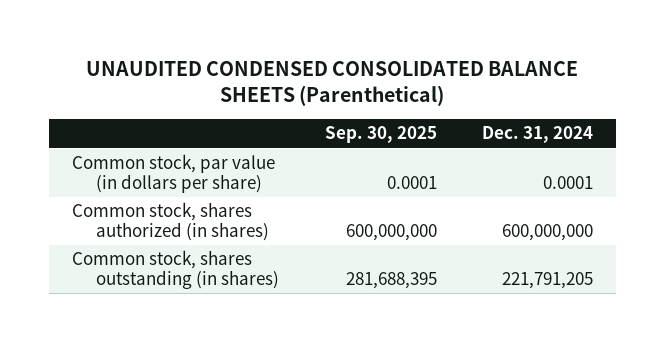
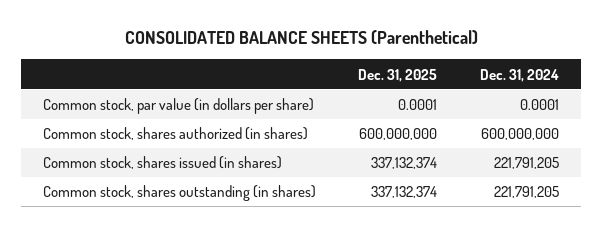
[86,60,579,107] UNAUDITED CONDENSED CONSOLIDATED BALANCE SHEETS (Parenthetical) -> [124,30,478,45] CONSOLIDATED BALANCE SHEETS (Parenthetical)
[324,126,437,144] Sep. 30, 2025 -> none
none -> [358,68,438,82] Dec. 31, 2025
none -> [42,156,282,170] Common stock, shares issued (in shares)

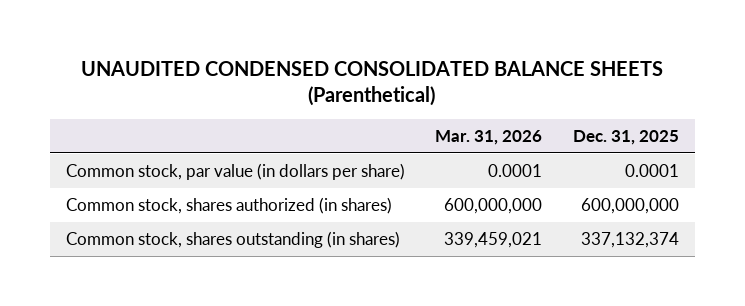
[124,30,478,45] CONSOLIDATED BALANCE SHEETS (Parenthetical) -> [81,61,664,107] UNAUDITED CONDENSED CONSOLIDATED BALANCE SHEETS (Parenthetical)
[480,68,560,82] Dec. 31, 2024 -> none
none -> [435,130,543,146] Mar. 31, 2026
[42,156,282,170] Common stock, shares issued (in shares) -> none

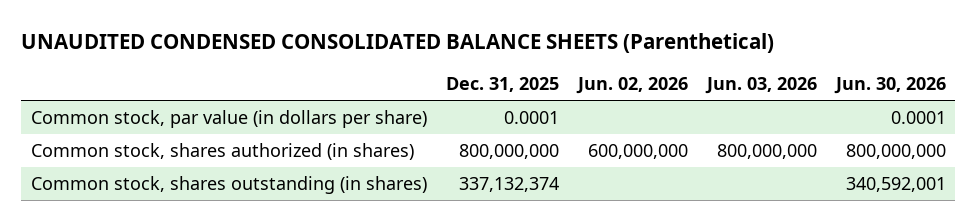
[435,130,543,146] Mar. 31, 2026 -> none
none -> [575,77,688,95] Jun. 02, 2026
none -> [704,77,817,95] Jun. 03, 2026
none -> [833,77,946,95] Jun. 30, 2026
[581,197,680,214] 600,000,000 -> [458,143,559,159] 800,000,000

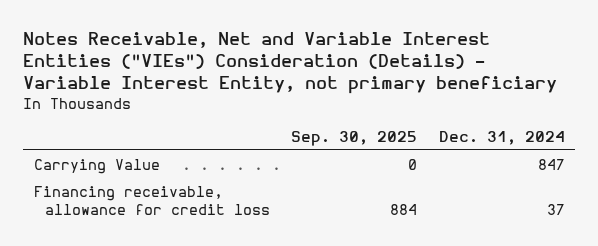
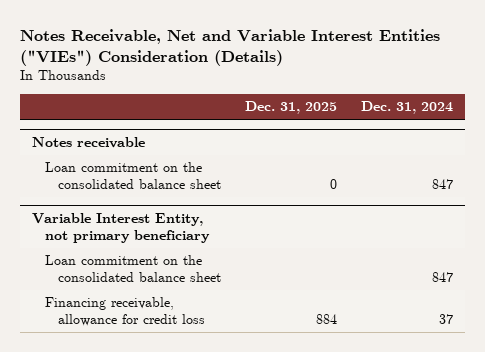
[23,32,558,95] Notes Receivable, Net and Variable Interest Entities ("VIEs") Consideration (Details) - Variable Interest Entity, not primary beneficiary -> [20,29,441,67] Notes Receivable, Net and Variable Interest Entities ("VIEs") Consideration (Details)
[291,130,418,146] Sep. 30, 2025 -> none
none -> [244,101,337,115] Dec. 31, 2025
none -> [32,136,146,148] Notes receivable
[33,158,160,174] Carrying Value -> [45,162,221,190] Loan commitment on the consolidated balance sheet
none -> [32,212,211,243] Variable Interest Entity, not primary beneficiary
none -> [45,255,221,283] Loan commitment on the consolidated balance sheet

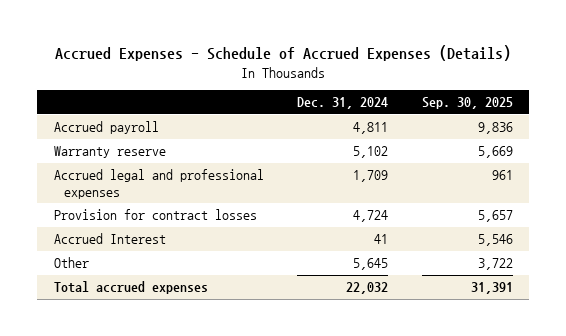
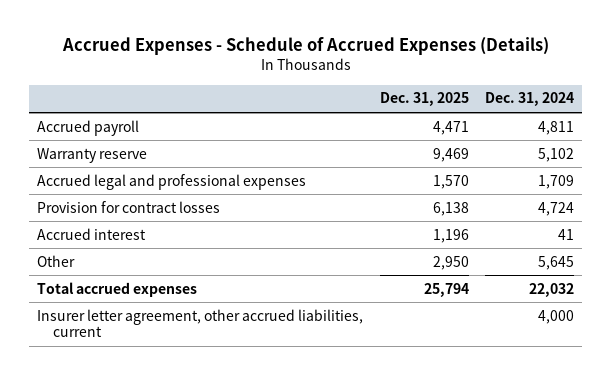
[421,97,513,110] Sep. 30, 2025 -> none
none -> [379,92,469,107] Dec. 31, 2025
[53,233,166,245] Accrued Interest -> [37,227,147,240] Accrued interest
none -> [37,308,364,338] Insurer letter agreement, other accrued liabilities, current

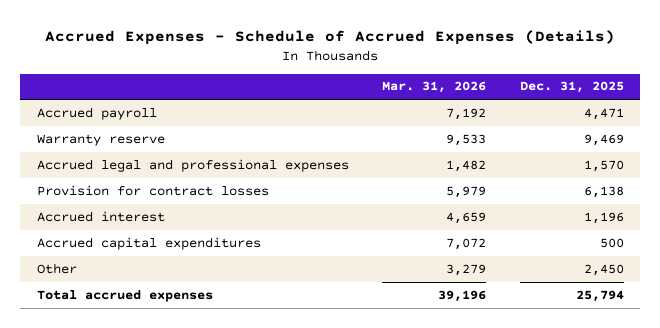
[485,92,575,107] Dec. 31, 2024 -> none
none -> [382,81,487,94] Mar. 31, 2026
none -> [36,236,261,250] Accrued capital expenditures
[432,255,469,270] 2,950 -> [583,263,624,276] 2,450
[37,308,364,338] Insurer letter agreement, other accrued liabilities, current -> none

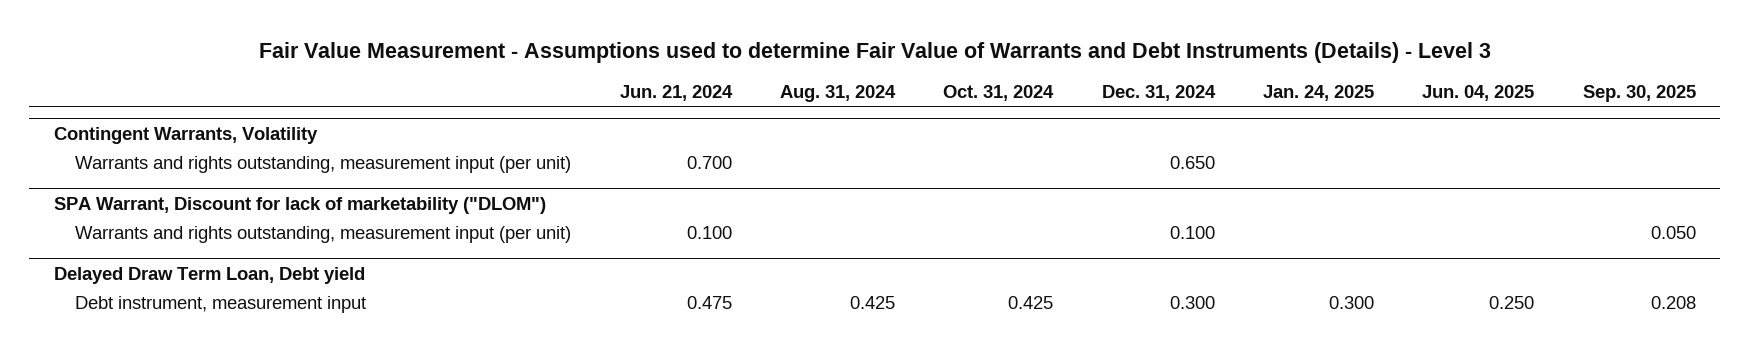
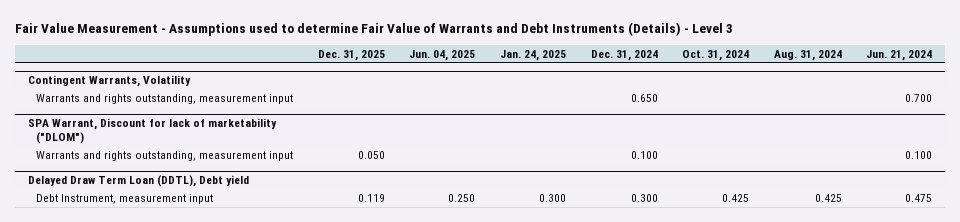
[1582,85,1696,103] Sep. 30, 2025 -> none
none -> [317,49,385,61] Dec. 31, 2025
[75,156,572,174] Warrants and rights outstanding, measurement input (per unit) -> [36,94,294,105] Warrants and rights outstanding, measurement input
[75,226,572,244] Warrants and rights outstanding, measurement input (per unit) -> [36,151,294,162] Warrants and rights outstanding, measurement input
[53,266,365,284] Delayed Draw Term Loan, Debt yield -> [27,175,249,188] Delayed Draw Term Loan (DDTL), Debt yield
[75,296,367,314] Debt instrument, measurement input -> [36,194,214,205] Debt Instrument, measurement input

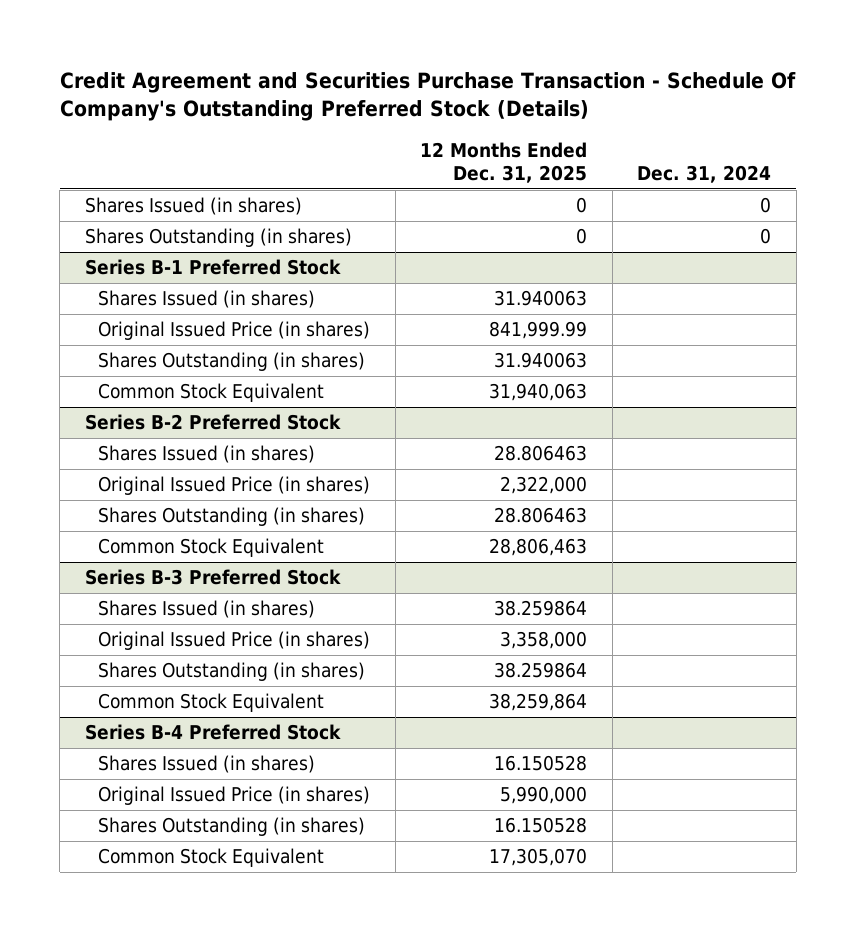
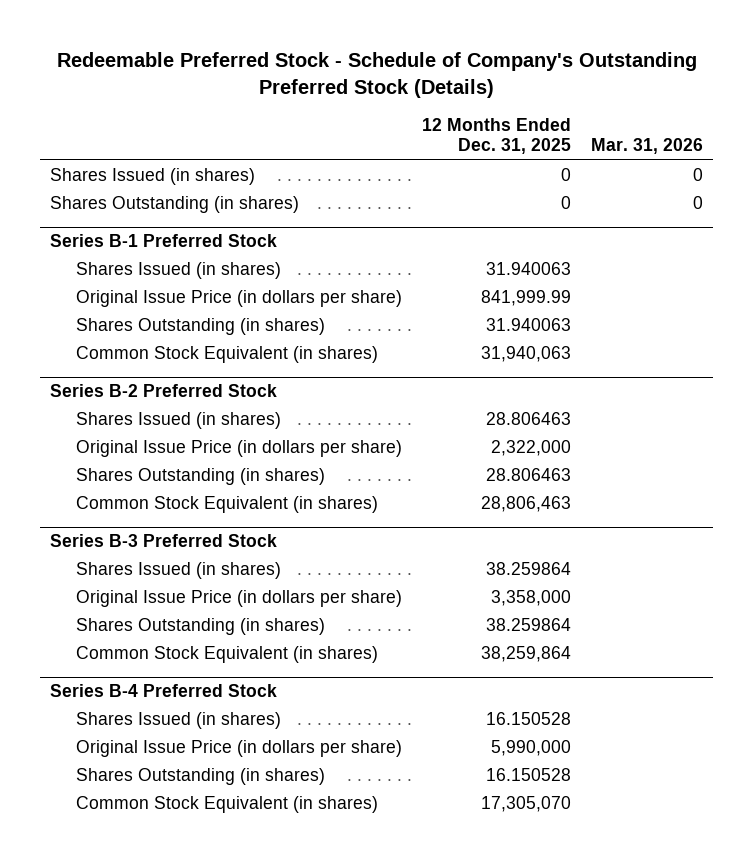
[59,72,796,122] Credit Agreement and Securities Purchase Transaction - Schedule Of Company's Outstanding Preferred Stock (Details) -> [56,52,697,99] Redeemable Preferred Stock - Schedule of Company's Outstanding Preferred Stock (Details)
[637,164,772,183] Dec. 31, 2024 -> none
none -> [591,138,704,155] Mar. 31, 2026
[97,321,370,341] Original Issued Price (in shares) -> [75,290,402,308] Original Issue Price (in dollars per share)
[97,383,324,403] Common Stock Equivalent -> [75,346,378,364] Common Stock Equivalent (in shares)
[97,476,370,496] Original Issued Price (in shares) -> [75,440,402,458] Original Issue Price (in dollars per share)
[97,538,324,558] Common Stock Equivalent -> [75,496,378,514] Common Stock Equivalent (in shares)
[97,631,370,651] Original Issued Price (in shares) -> [75,590,402,608] Original Issue Price (in dollars per share)
[97,693,324,713] Common Stock Equivalent -> [75,646,378,664] Common Stock Equivalent (in shares)
[97,786,370,806] Original Issued Price (in shares) -> [75,740,402,758] Original Issue Price (in dollars per share)
[97,848,324,868] Common Stock Equivalent -> [75,796,378,814] Common Stock Equivalent (in shares)

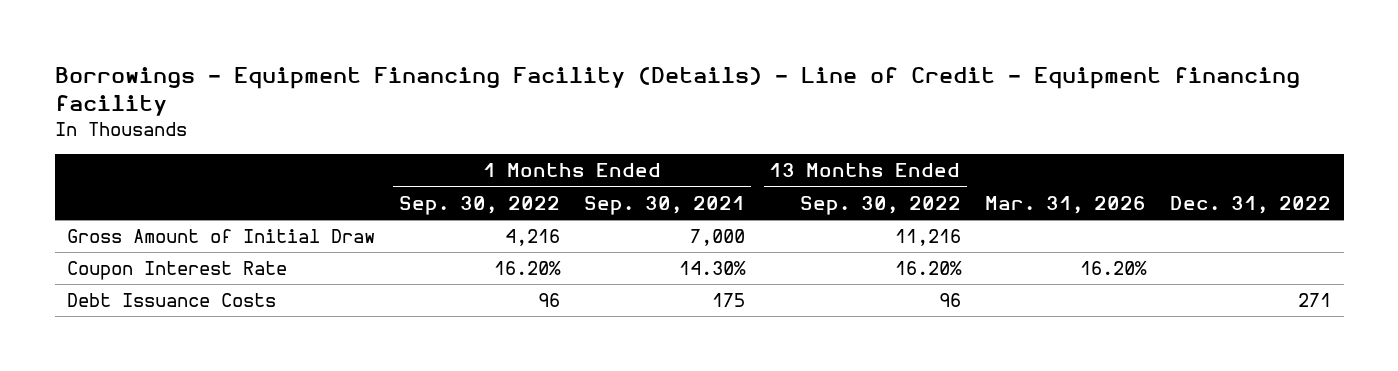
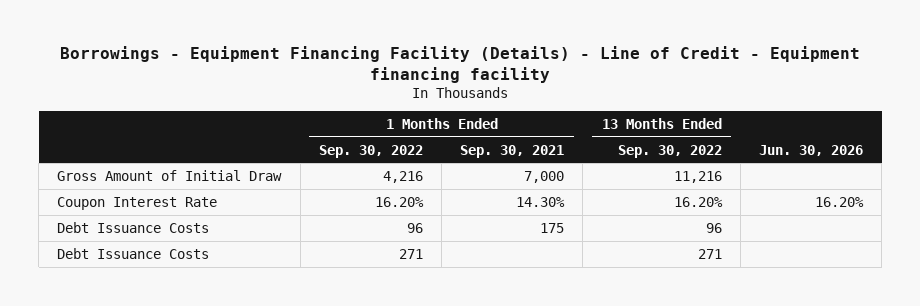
[985,195,1147,214] Mar. 31, 2026 -> none
[1170,195,1332,214] Dec. 31, 2022 -> none
none -> [759,144,864,156] Jun. 30, 2026
none -> [57,247,210,259] Debt Issuance Costs

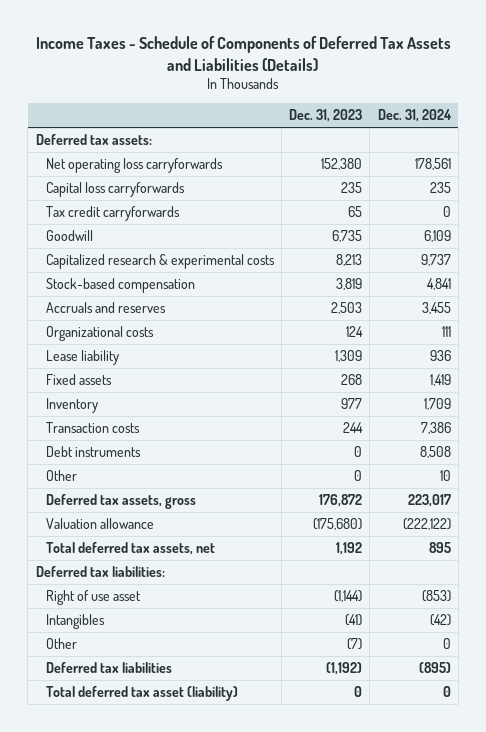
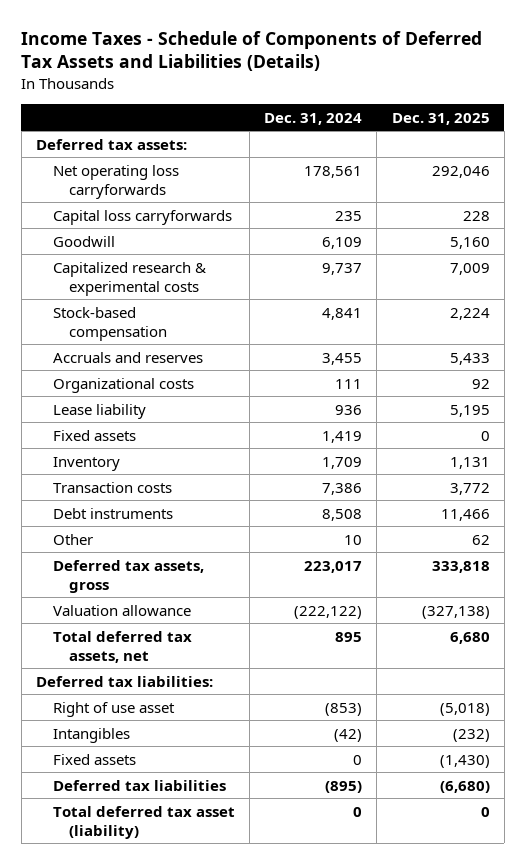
[289,109,363,123] Dec. 31, 2023 -> none
none -> [391,112,490,125] Dec. 31, 2025
[45,206,180,222] Tax credit carryforwards -> none
[45,638,77,650] Other -> none
none -> [52,753,136,765] Fixed assets

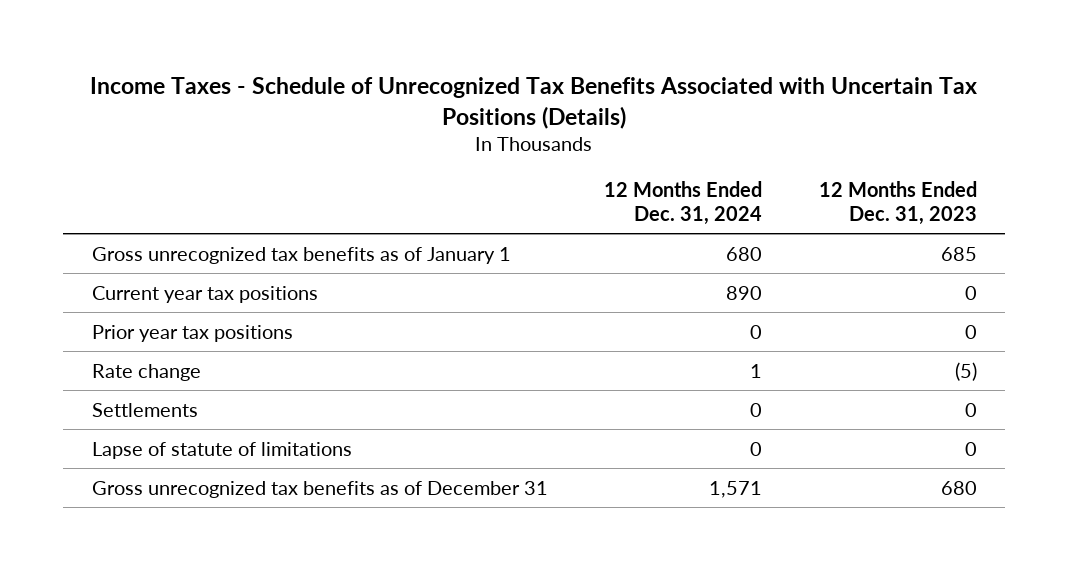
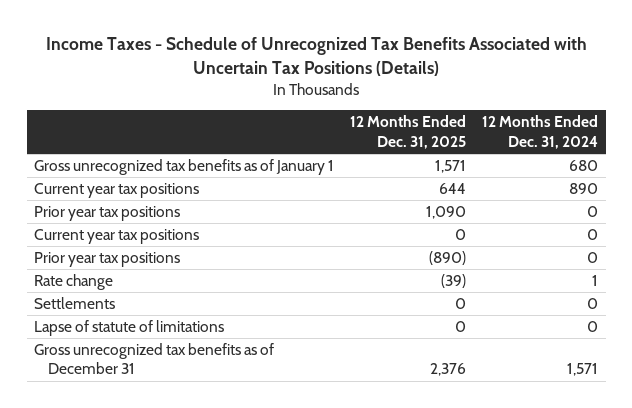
[818,181,977,225] 12 Months Ended Dec. 31, 2023 -> none
none -> [350,115,467,149] 12 Months Ended Dec. 31, 2025
none -> [34,229,200,245] Current year tax positions
none -> [34,252,181,268] Prior year tax positions

